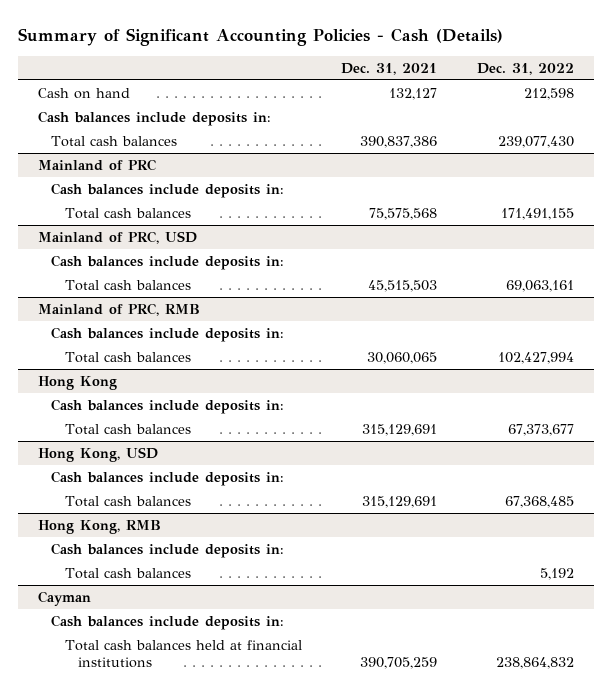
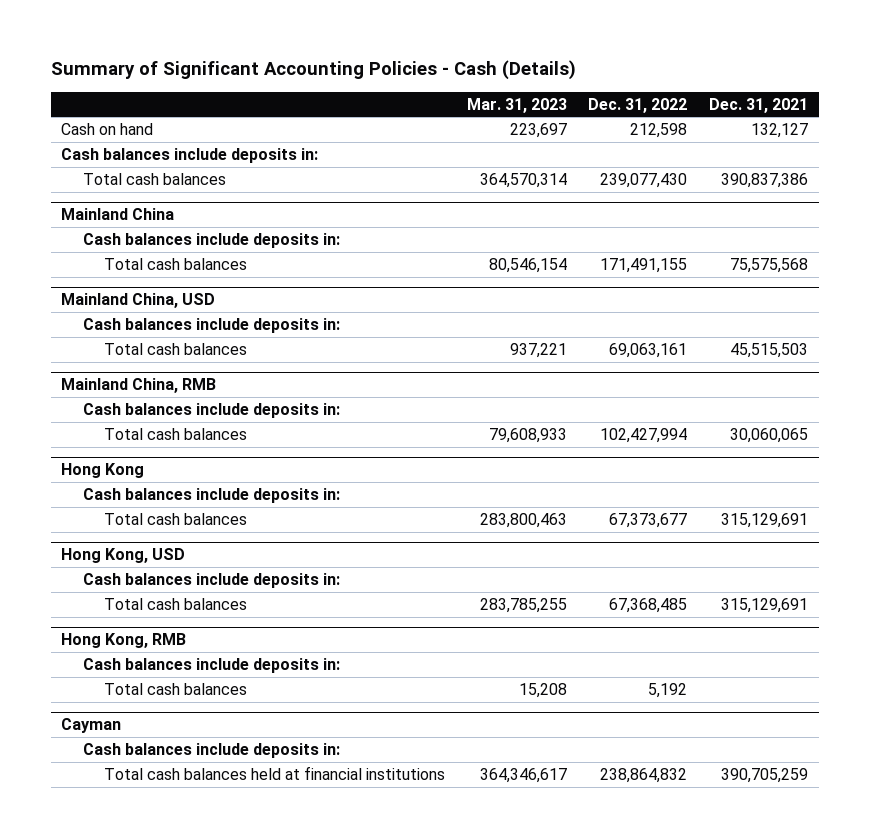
none -> [466,97,567,113] Mar. 31, 2023
[38,158,157,171] Mainland of PRC -> [61,208,175,221] Mainland China
[38,230,198,244] Mainland of PRC, USD -> none
none -> [61,293,216,309] Mainland China, USD
[38,302,201,316] Mainland of PRC, RMB -> none
none -> [61,378,217,394] Mainland China, RMB

